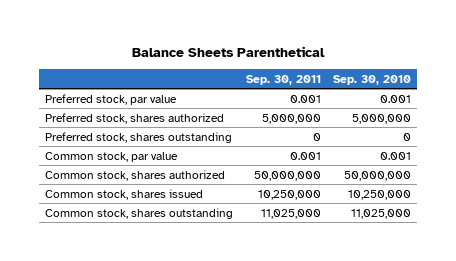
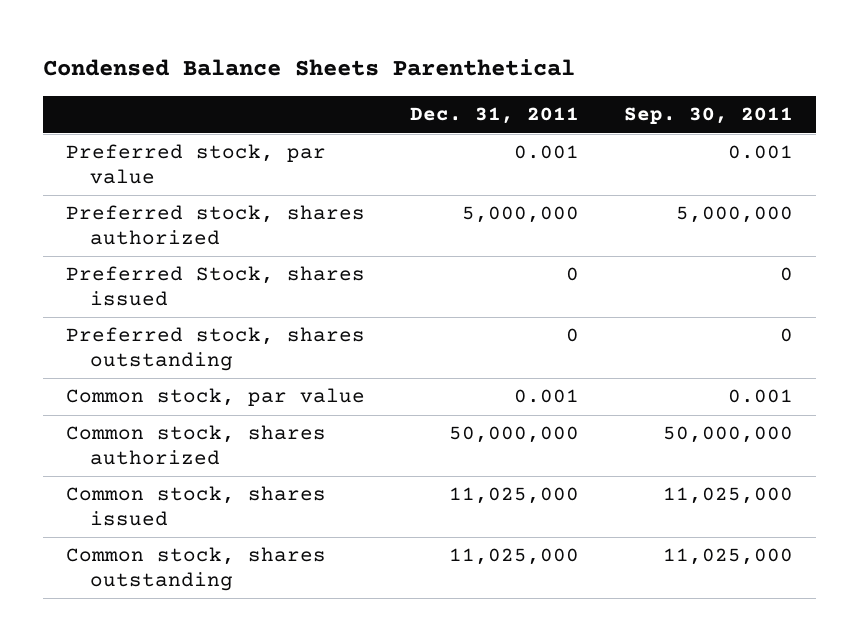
[132,46,326,58] Balance Sheets Parenthetical -> [42,59,575,77] Condensed Balance Sheets Parenthetical
[332,74,411,85] Sep. 30, 2010 -> none
none -> [410,107,580,125] Dec. 31, 2011
none -> [65,266,365,307] Preferred Stock, shares issued
[257,189,321,200] 10,250,000 -> [663,487,794,505] 11,025,000

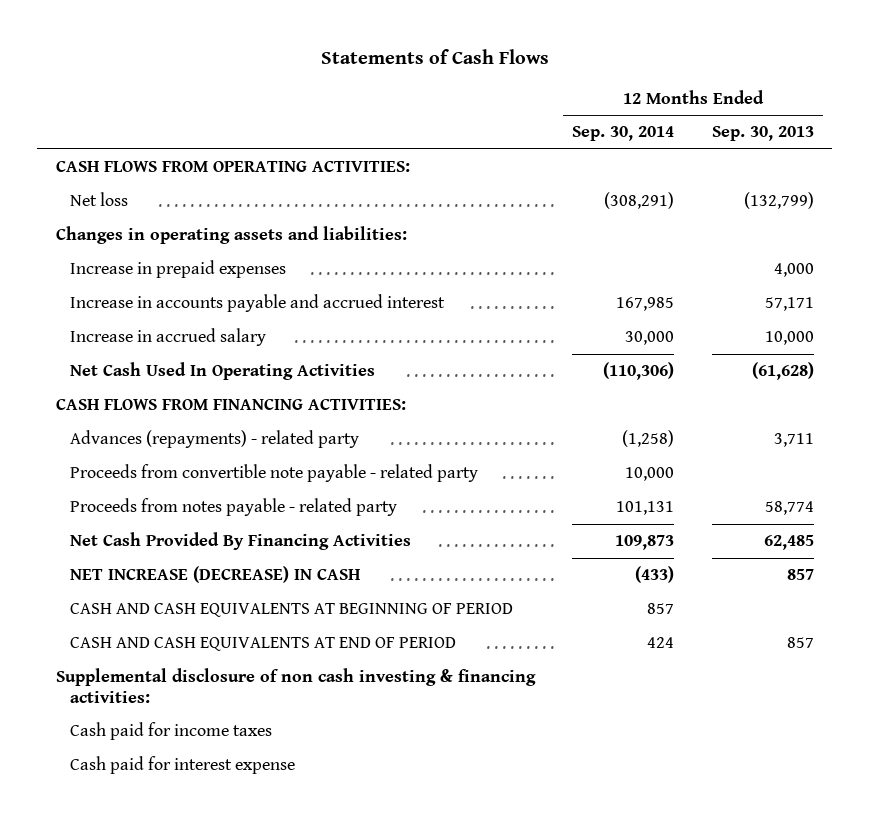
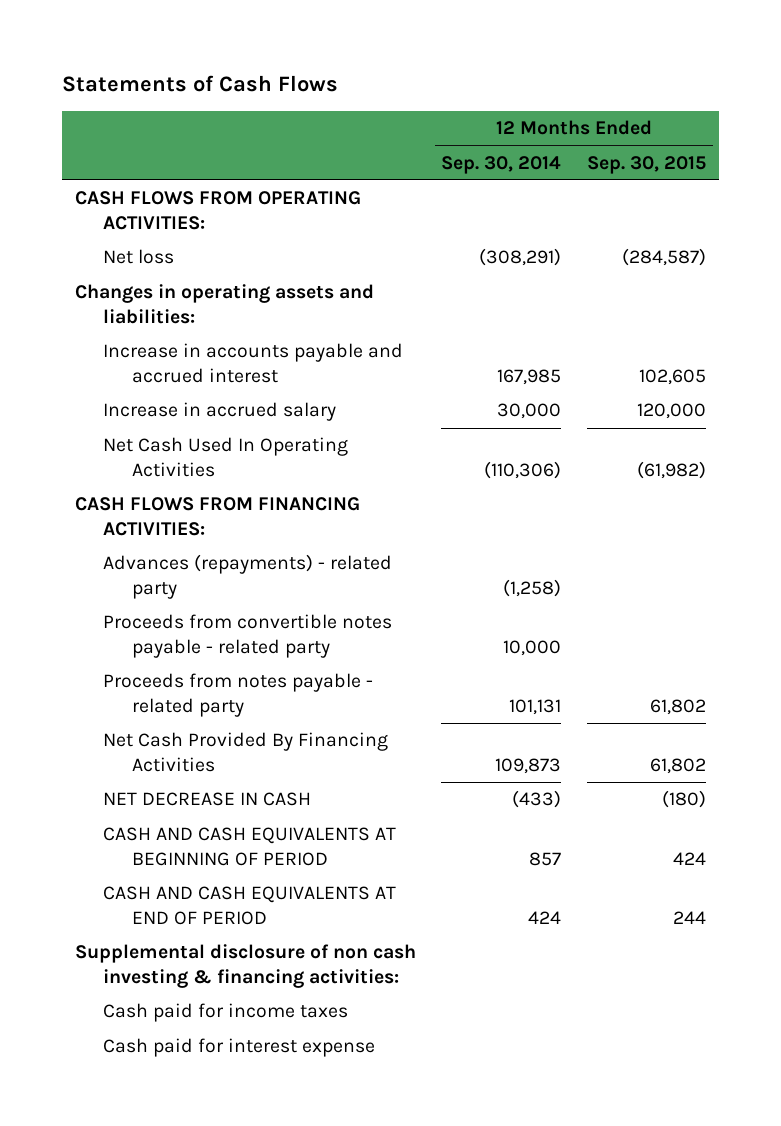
[711,126,814,142] Sep. 30, 2013 -> none
none -> [587,155,707,174] Sep. 30, 2015
[70,260,287,279] Increase in prepaid expenses -> none
[70,464,479,483] Proceeds from convertible note payable - related party -> [103,614,393,658] Proceeds from convertible notes payable - related party
[70,566,361,584] NET INCREASE (DECREASE) IN CASH -> [103,792,312,807] NET DECREASE IN CASH

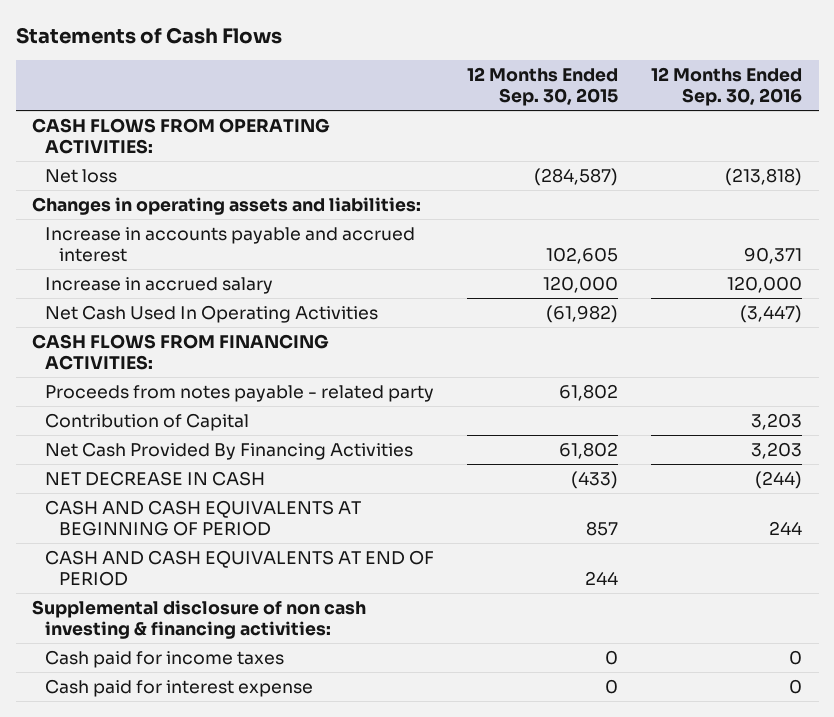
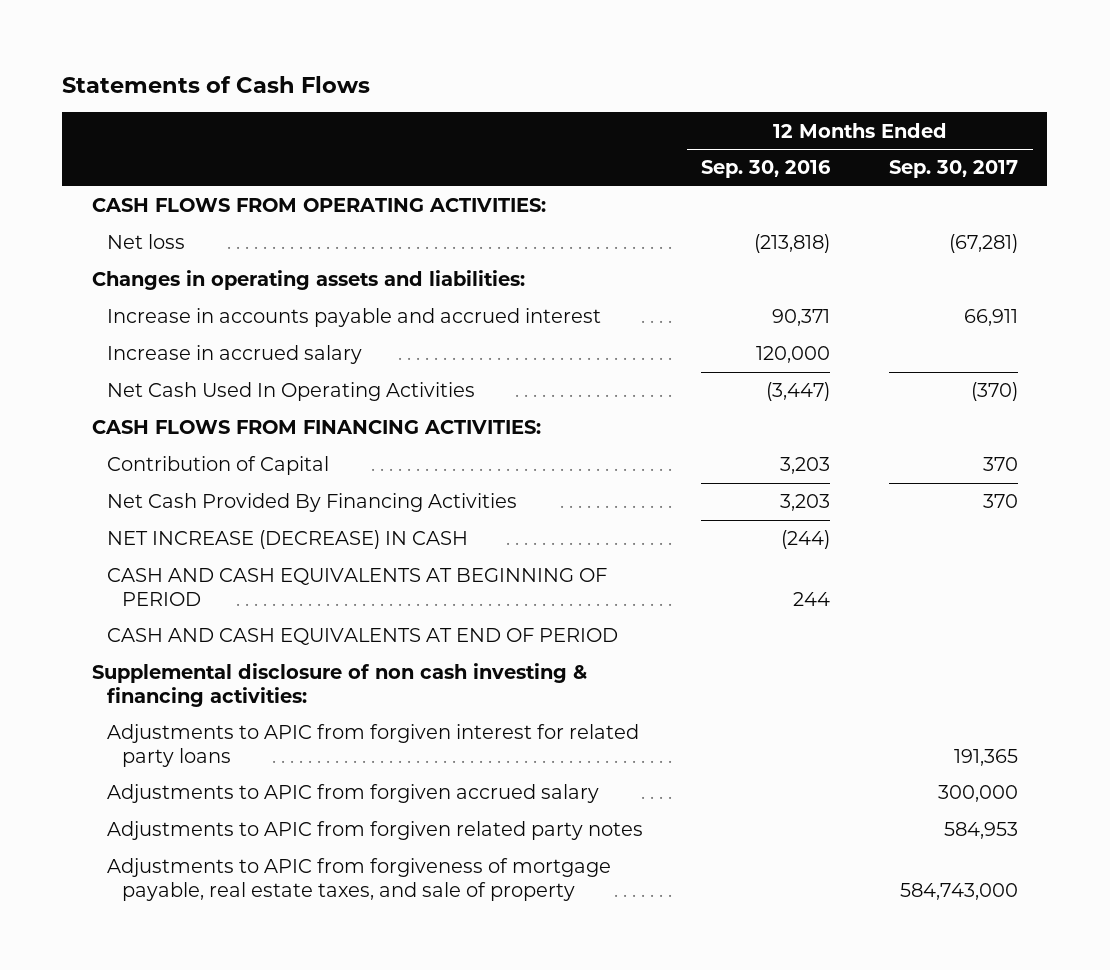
[467,66,619,107] 12 Months Ended Sep. 30, 2015 -> none
none -> [889,160,1019,179] Sep. 30, 2017
[45,384,435,402] Proceeds from notes payable - related party -> none
[45,470,266,486] NET DECREASE IN CASH -> [106,530,468,550] NET INCREASE (DECREASE) IN CASH
[45,649,285,668] Cash paid for income taxes -> none
[45,678,314,697] Cash paid for interest expense -> none
none -> [106,724,639,767] Adjustments to APIC from forgiven interest for related party loans
none -> [106,784,599,804] Adjustments to APIC from forgiven accrued salary
none -> [106,821,643,841] Adjustments to APIC from forgiven related party notes
none -> [106,858,611,901] Adjustments to APIC from forgiveness of mortgage payable, real estate taxes, and sale of property

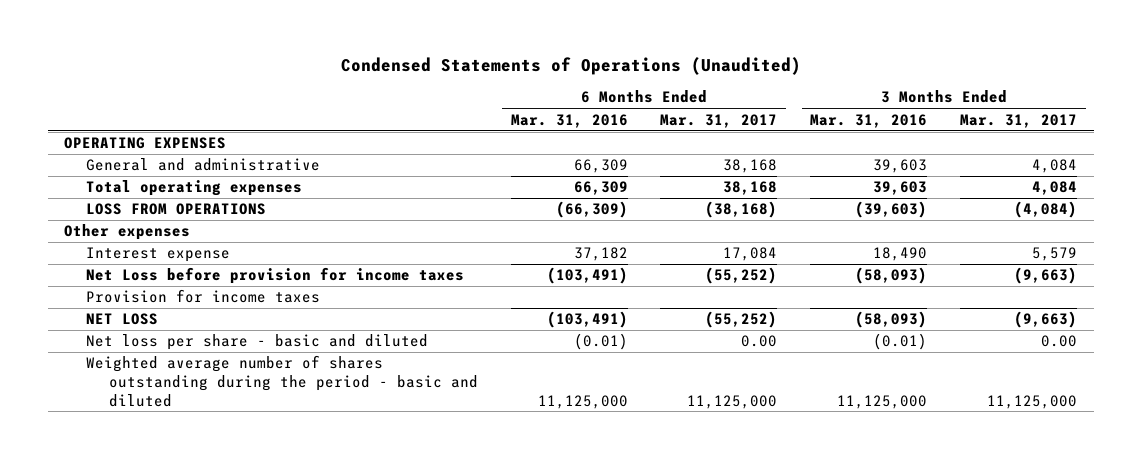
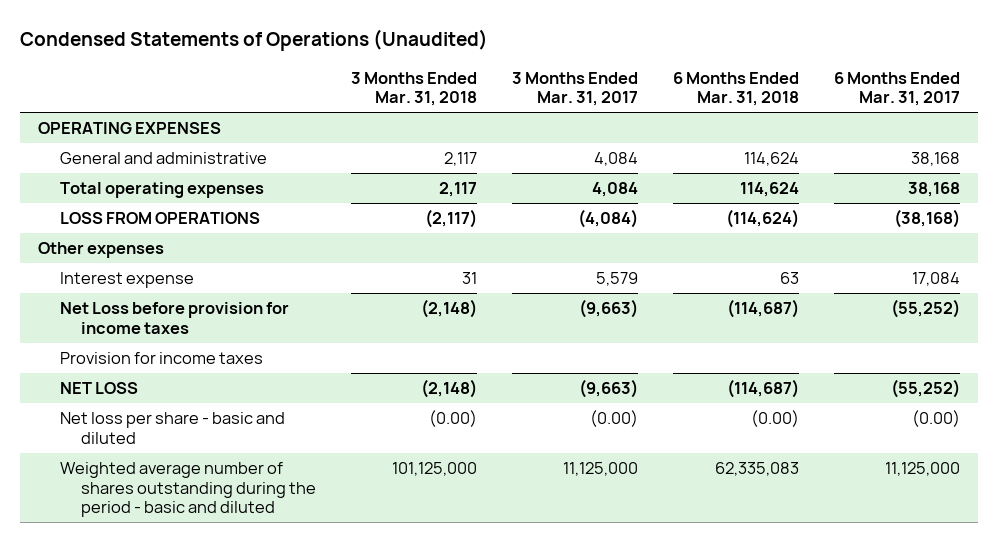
[510,113,628,128] Mar. 31, 2016 -> none
[810,113,928,128] Mar. 31, 2016 -> none
none -> [351,71,478,107] 3 Months Ended Mar. 31, 2018
none -> [673,71,800,107] 6 Months Ended Mar. 31, 2018
[741,335,778,348] 0.00 -> [912,410,961,428] (0.00)
[1041,335,1078,348] 0.00 -> [590,410,639,428] (0.00)

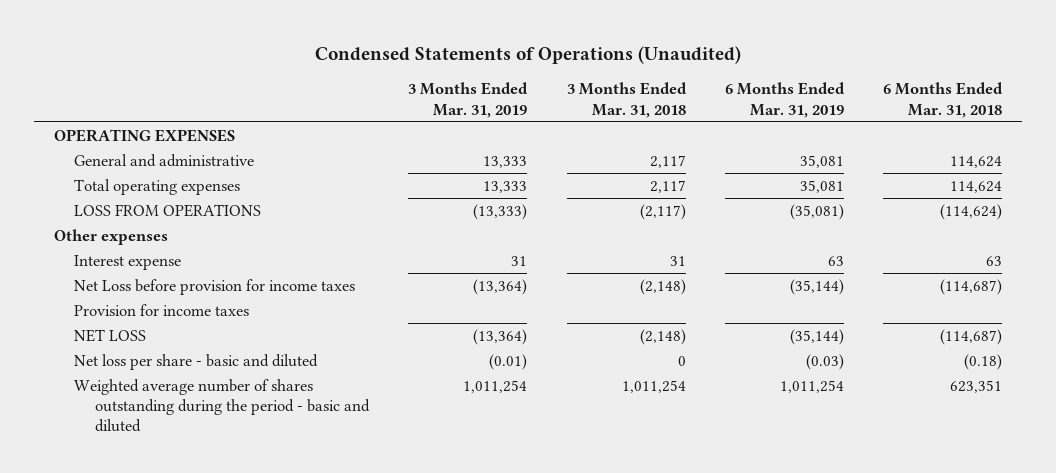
[512,71,639,107] 3 Months Ended Mar. 31, 2017 -> none
[834,71,961,107] 6 Months Ended Mar. 31, 2017 -> none
none -> [408,82,529,118] 3 Months Ended Mar. 31, 2019
none -> [725,82,846,118] 6 Months Ended Mar. 31, 2019
[429,410,478,428] (0.00) -> [677,355,686,366] 0
[751,410,800,428] (0.00) -> [964,353,1003,370] (0.18)
[392,462,478,477] 101,125,000 -> [621,379,686,393] 1,011,254
[715,462,800,477] 62,335,083 -> [950,379,1003,393] 623,351

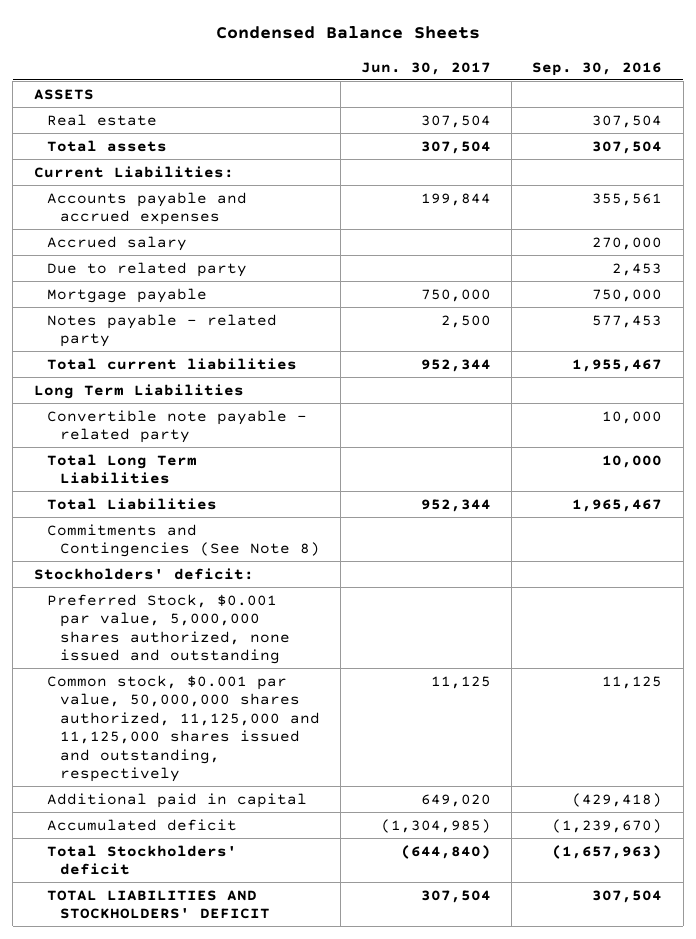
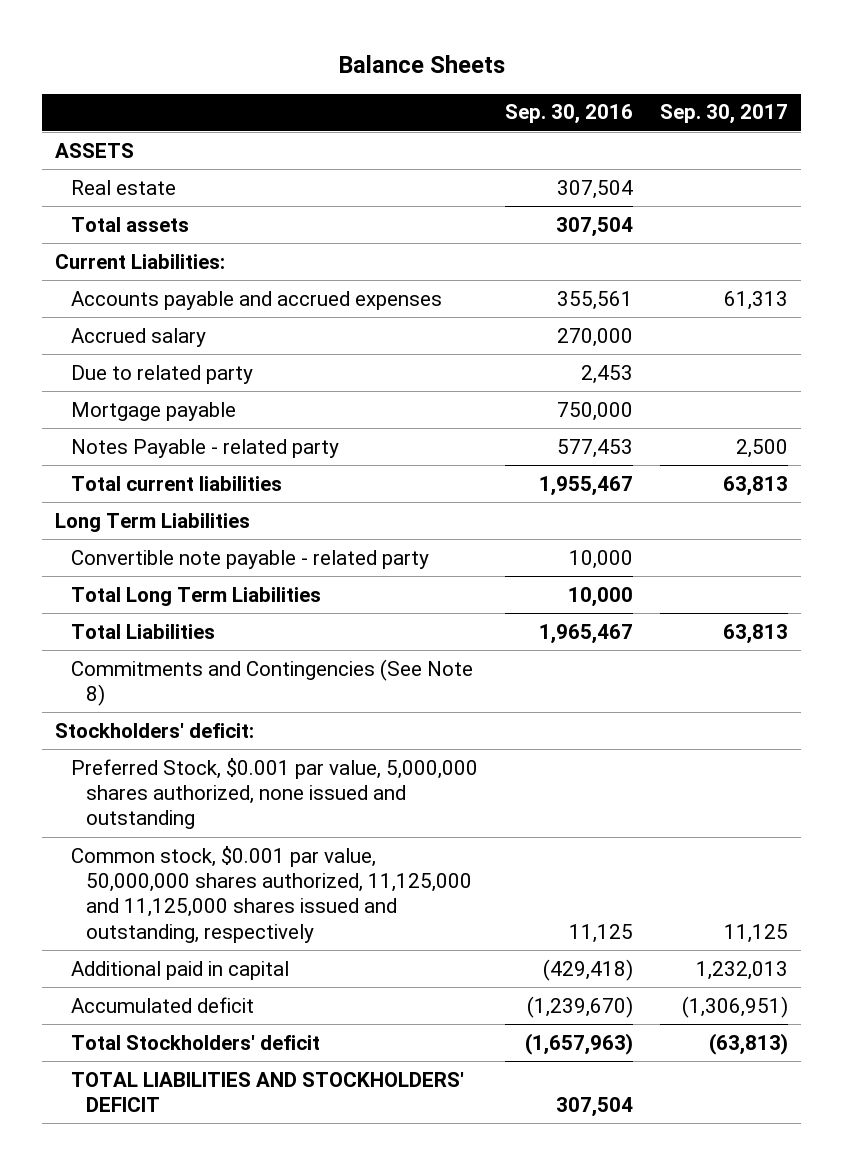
[216,25,481,39] Condensed Balance Sheets -> [338,55,505,74] Balance Sheets
[361,61,492,75] Jun. 30, 2017 -> none
none -> [659,104,788,125] Sep. 30, 2017
[46,313,277,348] Notes payable - related party -> [70,438,339,458] Notes Payable - related party

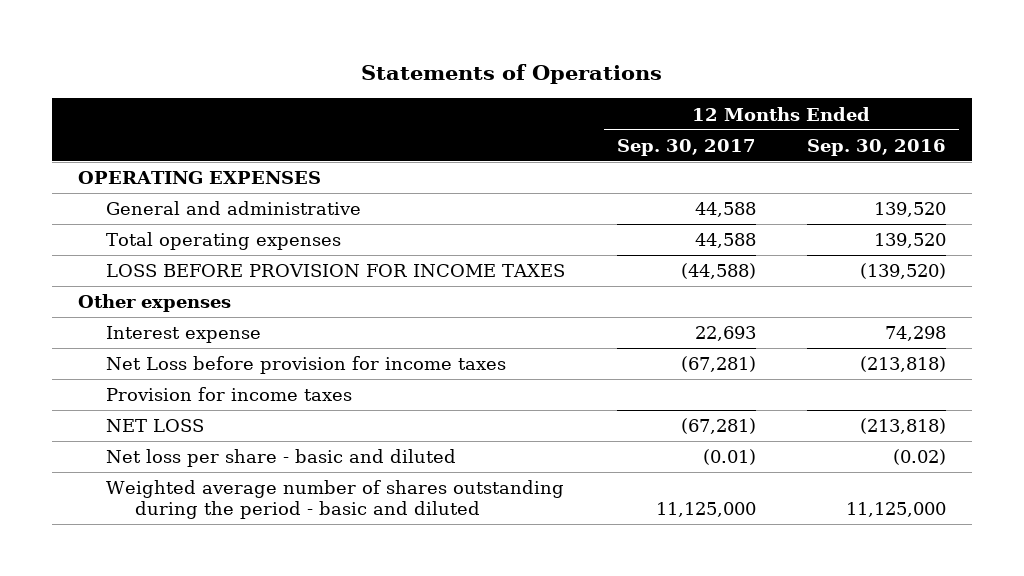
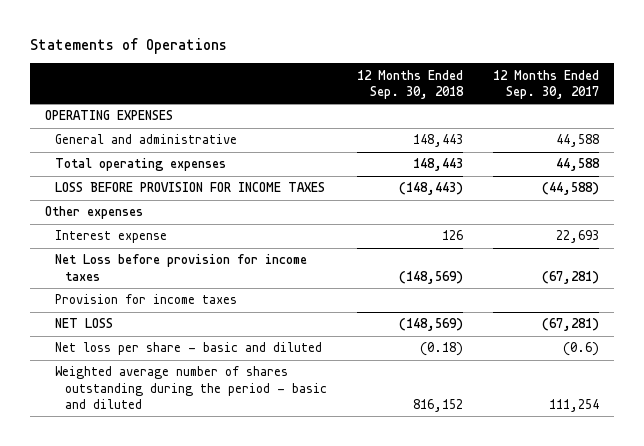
[807,138,947,156] Sep. 30, 2016 -> none
none -> [357,69,465,99] 12 Months Ended Sep. 30, 2018
[702,449,756,466] (0.01) -> [563,342,600,357] (0.6)
[655,502,756,518] 11,125,000 -> [549,398,600,412] 111,254

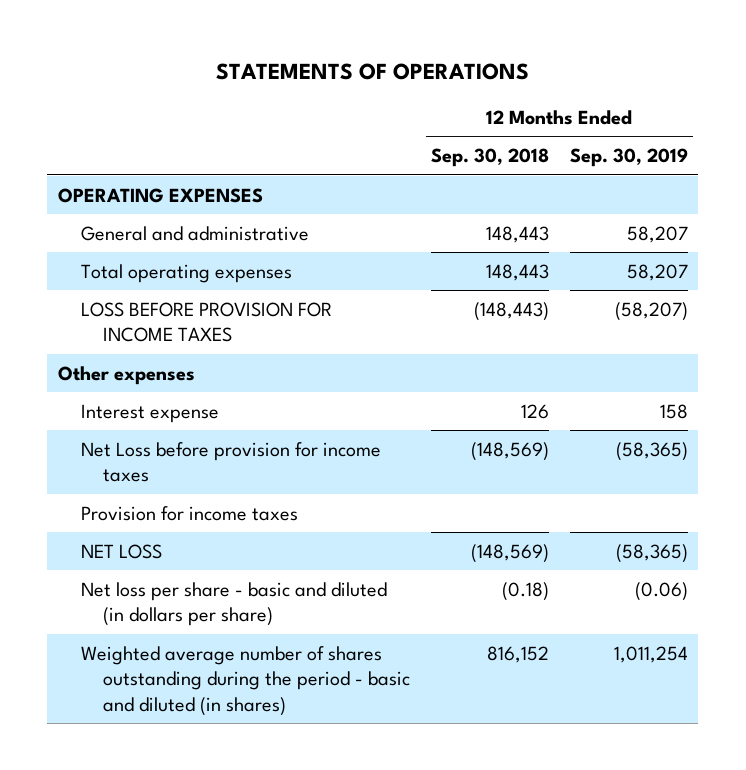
[29,38,227,55] Statements of Operations -> [215,62,529,80] STATEMENTS OF OPERATIONS
[493,69,600,99] 12 Months Ended Sep. 30, 2017 -> none
none -> [569,148,688,168] Sep. 30, 2019
[54,342,322,356] Net loss per share - basic and diluted -> [80,581,387,627] Net loss per share - basic and diluted (in dollars per share)
[54,366,327,409] Weighted average number of shares outstanding during the period - basic and diluted -> [80,645,411,717] Weighted average number of shares outstanding during the period - basic and diluted (in shares)

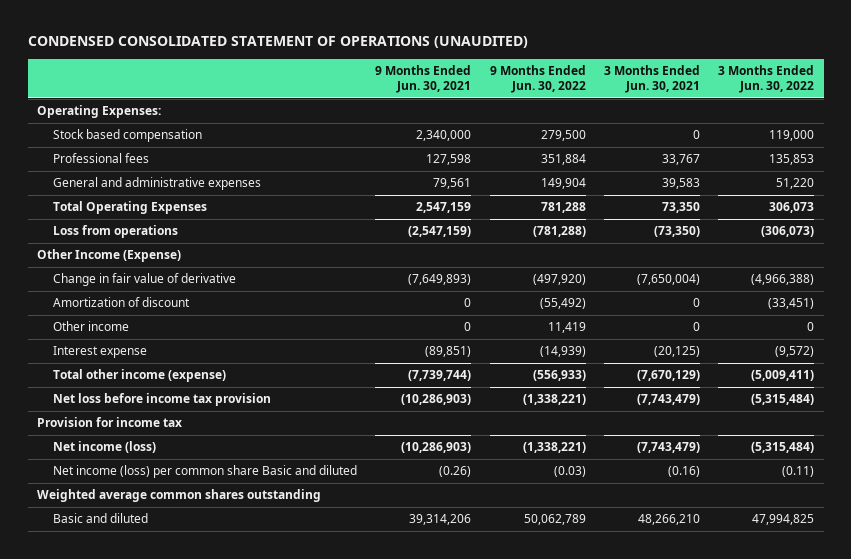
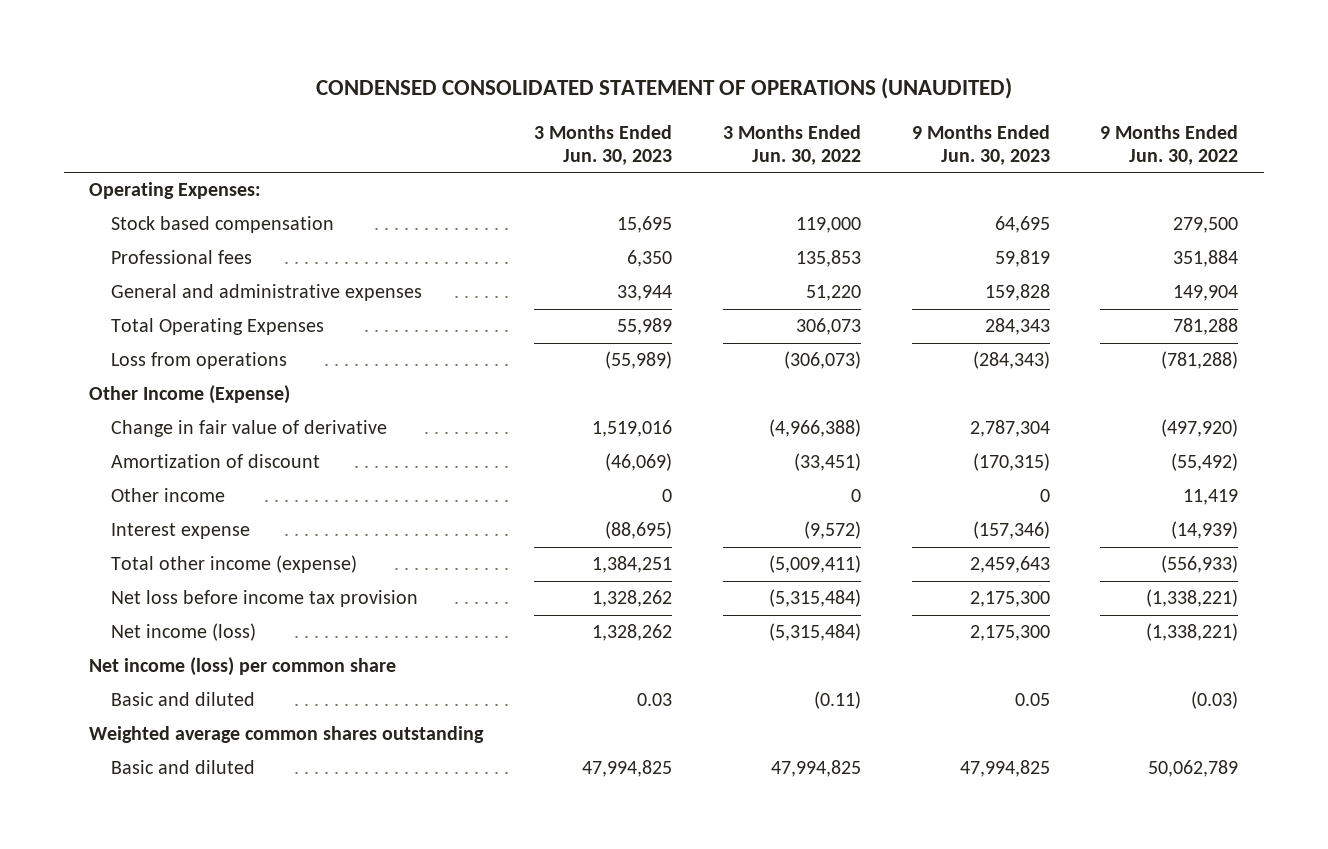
[375,64,472,94] 9 Months Ended Jun. 30, 2021 -> none
[604,64,701,94] 3 Months Ended Jun. 30, 2021 -> none
none -> [534,124,673,165] 3 Months Ended Jun. 30, 2023
none -> [911,124,1050,165] 9 Months Ended Jun. 30, 2023
[36,417,182,428] Provision for income tax -> none
none -> [89,657,397,677] Net income (loss) per common share
[52,465,357,479] Net income (loss) per common share Basic and diluted -> [110,692,255,707] Basic and diluted

